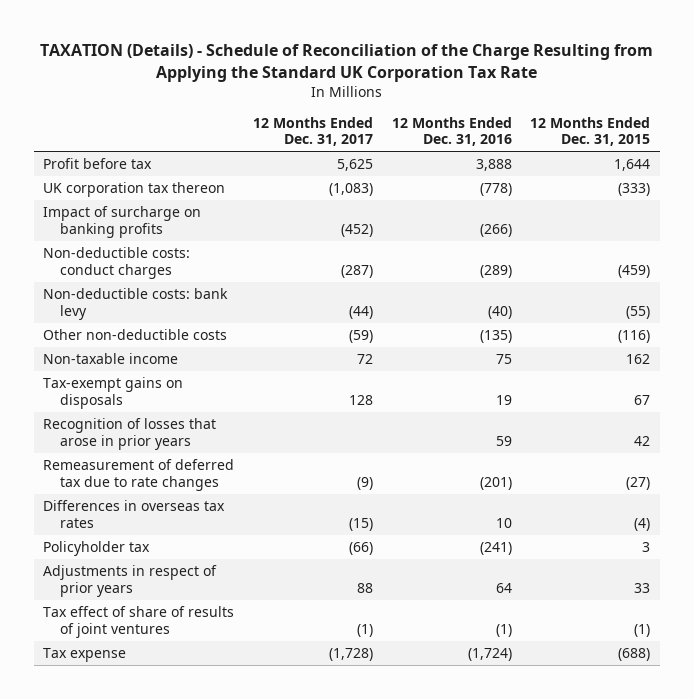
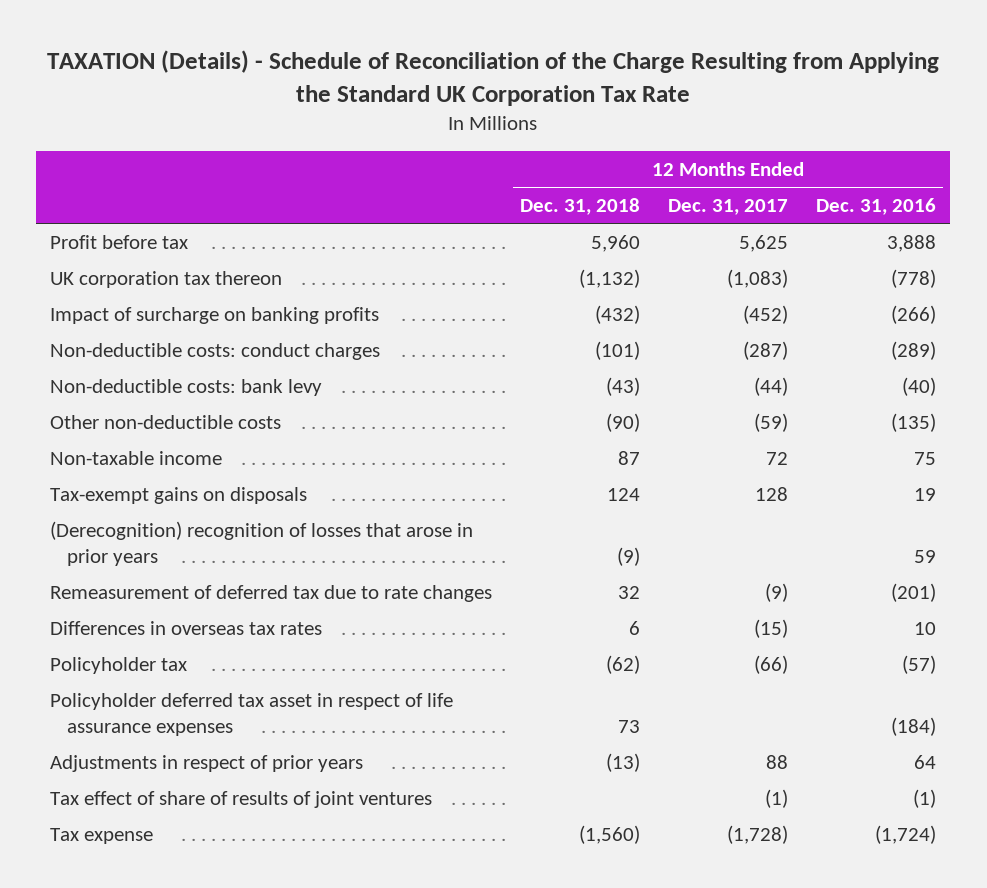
[530,117,651,147] 12 Months Ended Dec. 31, 2015 -> none
none -> [520,198,641,216] Dec. 31, 2018
[43,418,217,450] Recognition of losses that arose in prior years -> [50,520,474,566] (Derecognition) recognition of losses that arose in prior years
[479,542,512,556] (241) -> [902,654,937,674] (57)
none -> [50,692,454,736] Policyholder deferred tax asset in respect of life assurance expenses

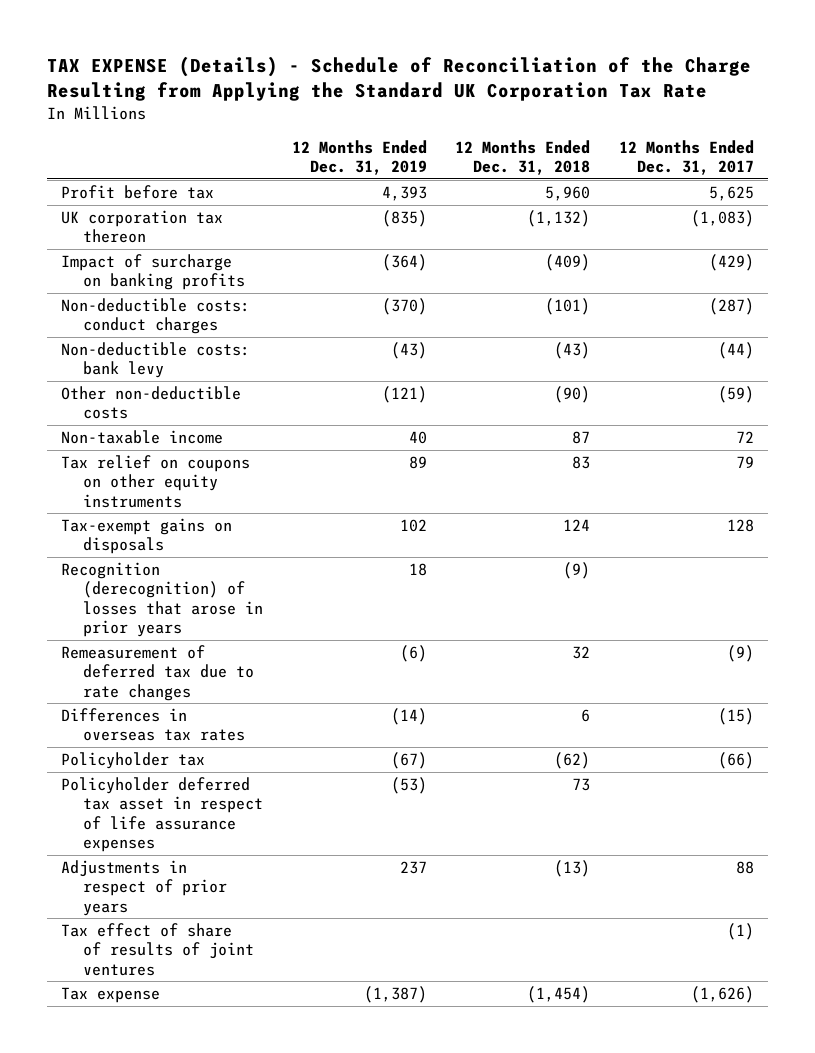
[47,49,940,106] TAXATION (Details) - Schedule of Reconciliation of the Charge Resulting from Applying the Standard UK Corporation Tax Rate -> [47,56,752,102] TAX EXPENSE (Details) - Schedule of Reconciliation of the Charge Resulting from Applying the Standard UK Corporation Tax Rate
[816,198,937,216] Dec. 31, 2016 -> none
none -> [291,139,427,176] 12 Months Ended Dec. 31, 2019
[595,304,641,324] (432) -> [545,254,591,272] (409)
[743,304,789,324] (452) -> [708,254,754,272] (429)
none -> [61,455,251,508] Tax relief on coupons on other equity instruments
[50,520,474,566] (Derecognition) recognition of losses that arose in prior years -> [61,562,264,637] Recognition (derecognition) of losses that arose in prior years
[579,824,641,844] (1,560) -> [527,986,591,1004] (1,454)
[727,824,789,844] (1,728) -> [690,986,754,1004] (1,626)

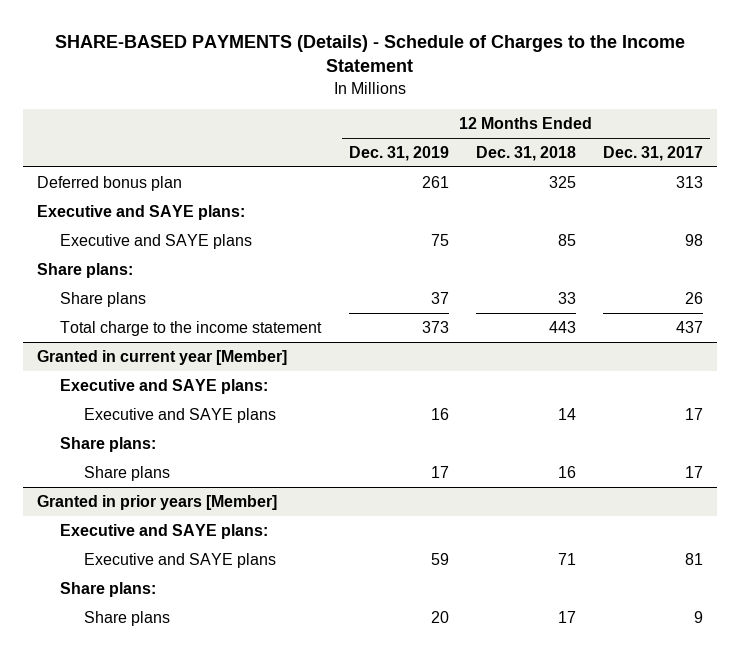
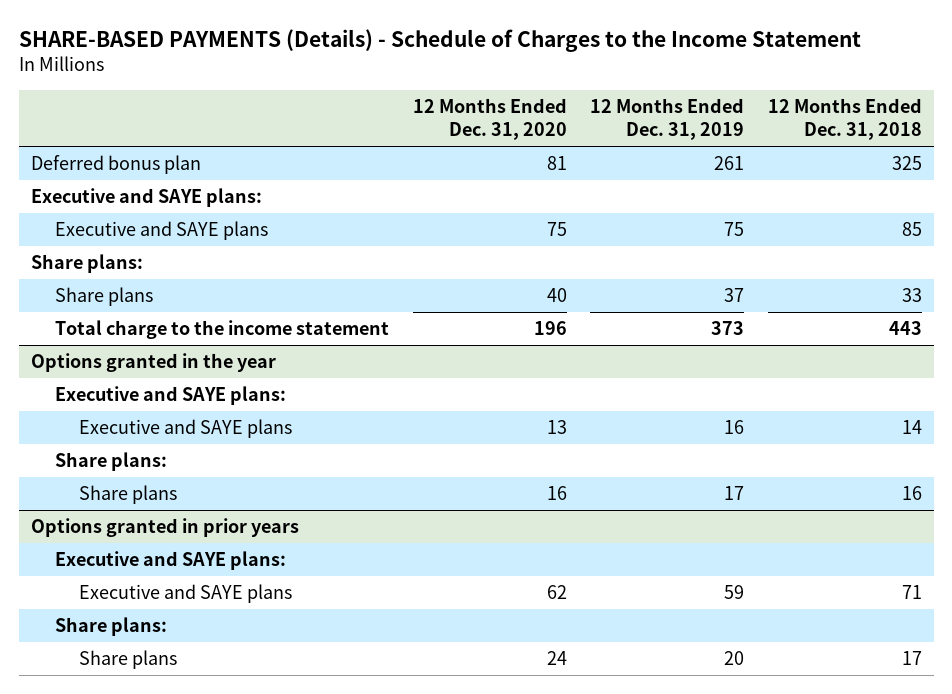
[603,145,704,161] Dec. 31, 2017 -> none
none -> [412,97,567,141] 12 Months Ended Dec. 31, 2020
[36,349,287,365] Granted in current year [Member] -> [30,353,276,373] Options granted in the year
[36,494,277,510] Granted in prior years [Member] -> [30,518,299,538] Options granted in prior years

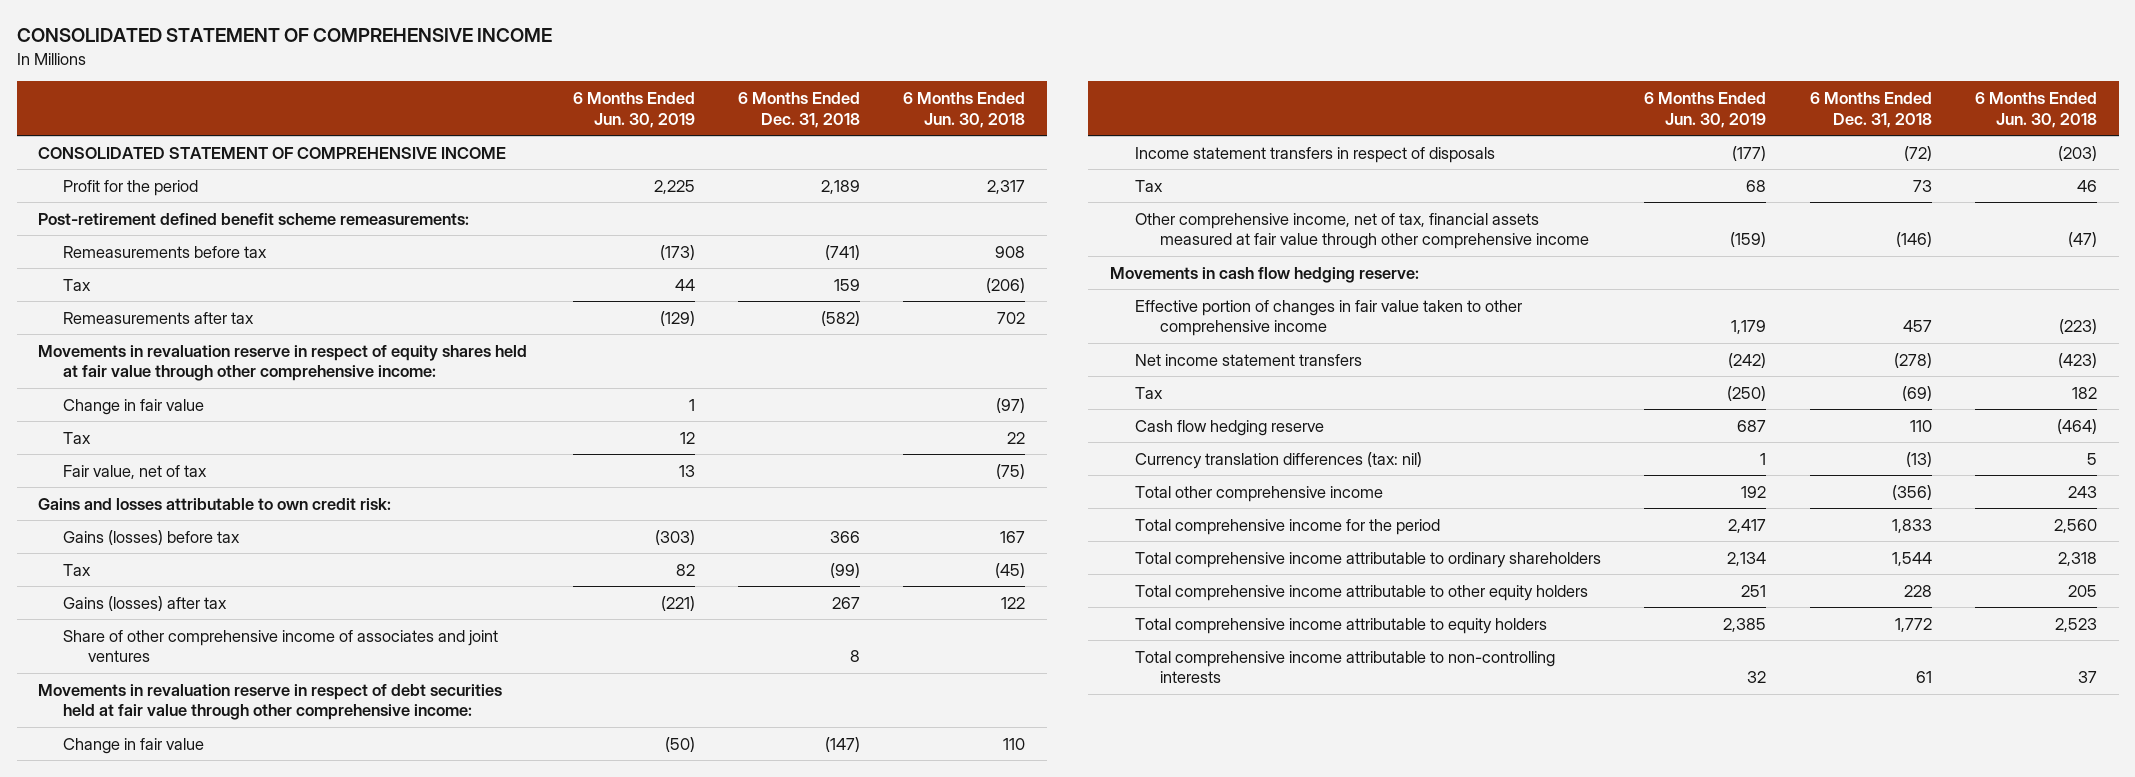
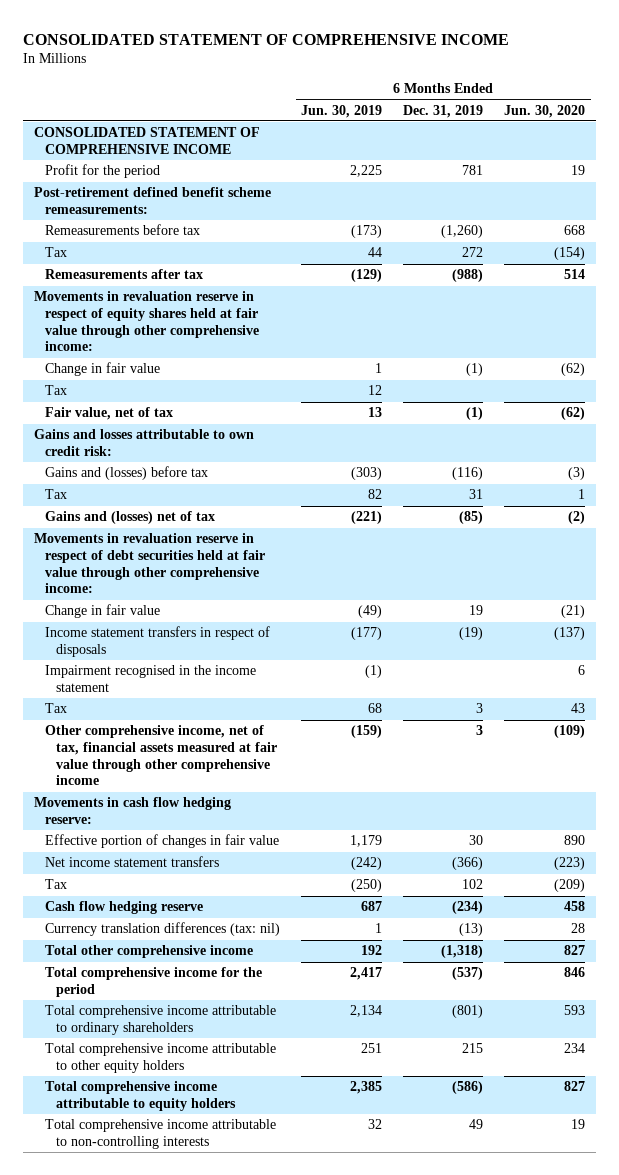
[737,91,860,128] 6 Months Ended Dec. 31, 2018 -> none
[903,91,1026,128] 6 Months Ended Jun. 30, 2018 -> none
none -> [403,104,484,118] Dec. 31, 2019
none -> [504,104,586,118] Jun. 30, 2020
[63,529,241,545] Gains (losses) before tax -> [44,466,208,481] Gains and (losses) before tax
[63,629,499,663] Share of other comprehensive income of associates and joint ventures -> none
[63,595,228,611] Gains (losses) after tax -> [44,511,215,525] Gains and (losses) net of tax
[664,736,695,752] (50) -> [358,605,383,619] (49)
none -> [44,665,256,693] Impairment recognised in the income statement
[1134,299,1522,337] Effective portion of changes in fair value taken to other comprehensive income -> [44,834,279,849] Effective portion of changes in fair value

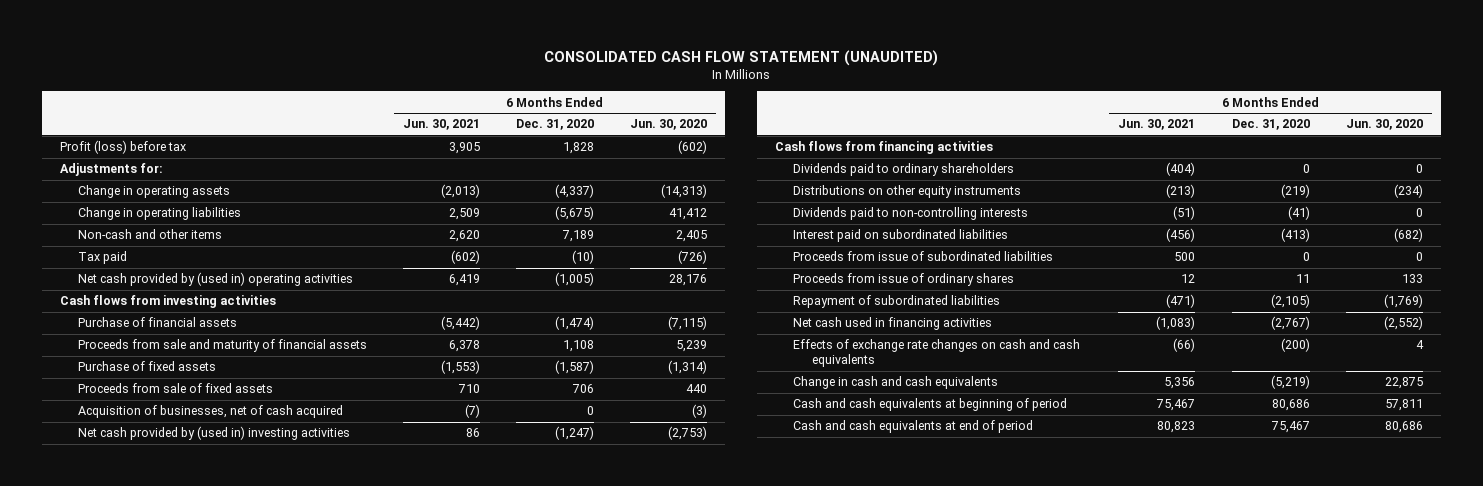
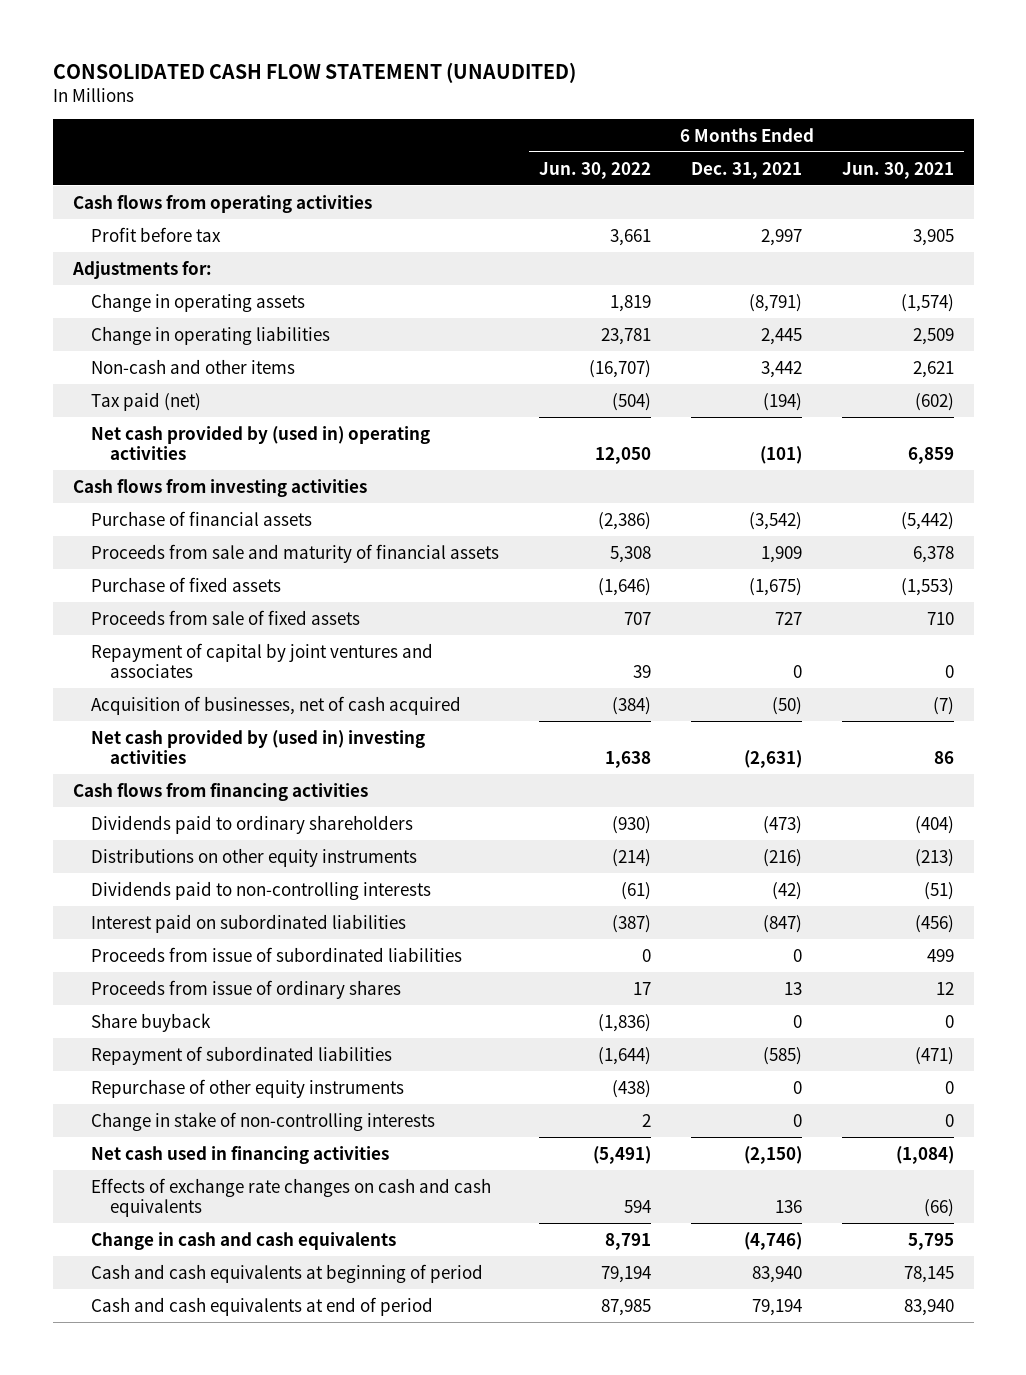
[516,119,595,131] Dec. 31, 2020 -> none
[630,119,708,131] Jun. 30, 2020 -> none
none -> [539,161,652,179] Jun. 30, 2022
none -> [691,161,803,179] Dec. 31, 2021
none -> [72,194,372,213] Cash flows from operating activities
[59,140,186,155] Profit (loss) before tax -> [91,226,222,242] Profit before tax
[441,184,481,199] (2,013) -> [900,293,954,312] (1,574)
[449,230,481,243] 2,620 -> [912,360,954,378] 2,621
[78,251,128,265] Tax paid -> [91,391,202,411] Tax paid (net)
[449,274,481,287] 6,419 -> [907,447,954,465] 6,859
none -> [91,642,434,679] Repayment of capital by joint ventures and associates
[1174,252,1196,262] 500 -> [926,948,954,962] 499
none -> [91,1012,212,1032] Share buyback
none -> [91,1078,405,1098] Repurchase of other equity instruments
none -> [91,1111,436,1131] Change in stake of non-controlling interests
[1156,316,1196,331] (1,083) -> [895,1145,954,1164] (1,084)
[1164,377,1196,390] 5,356 -> [907,1232,954,1250] 5,795
[1156,399,1196,412] 75,467 -> [903,1265,954,1283] 78,145
[1157,421,1196,434] 80,823 -> [903,1298,954,1316] 83,940

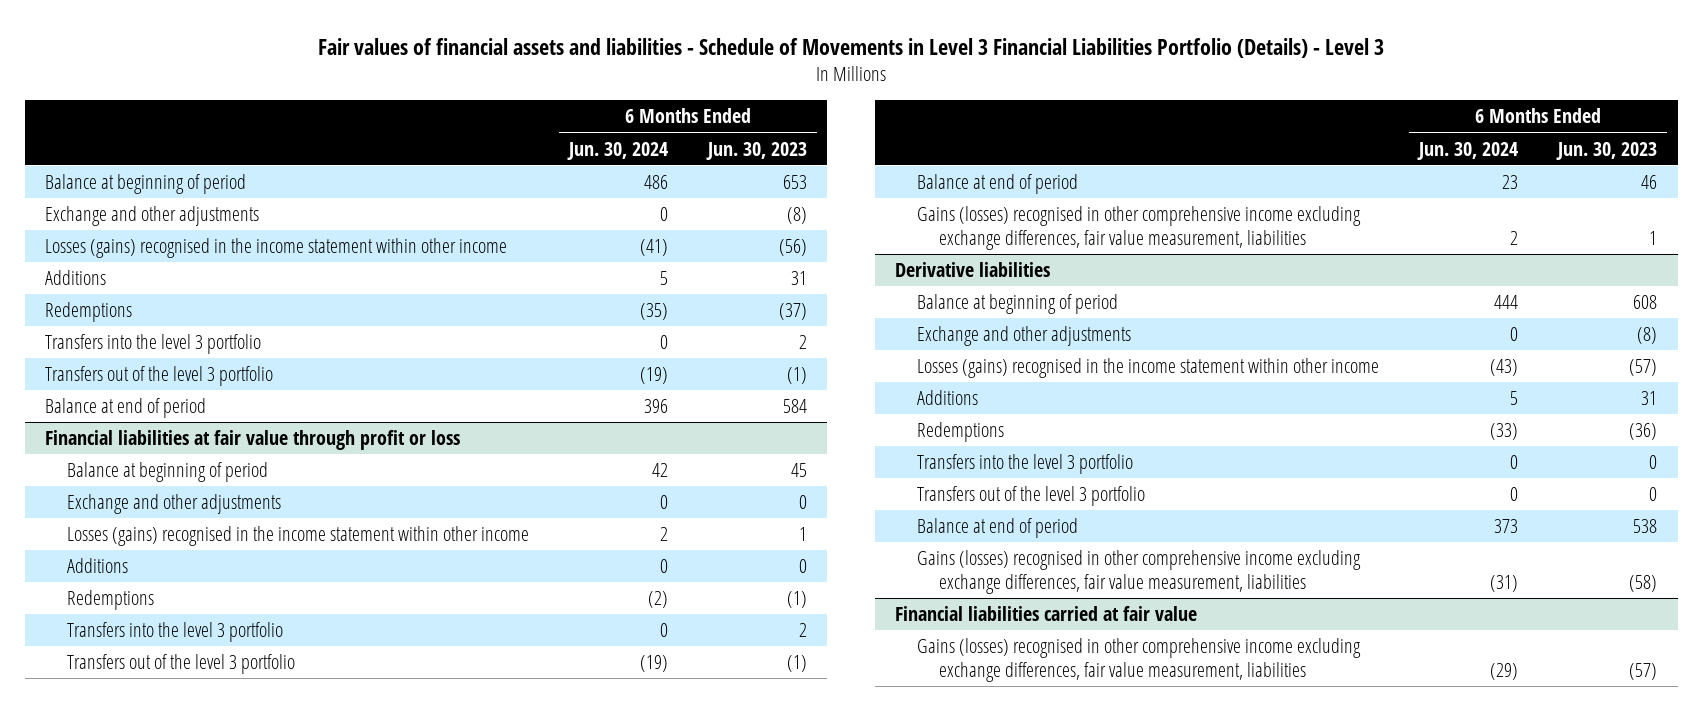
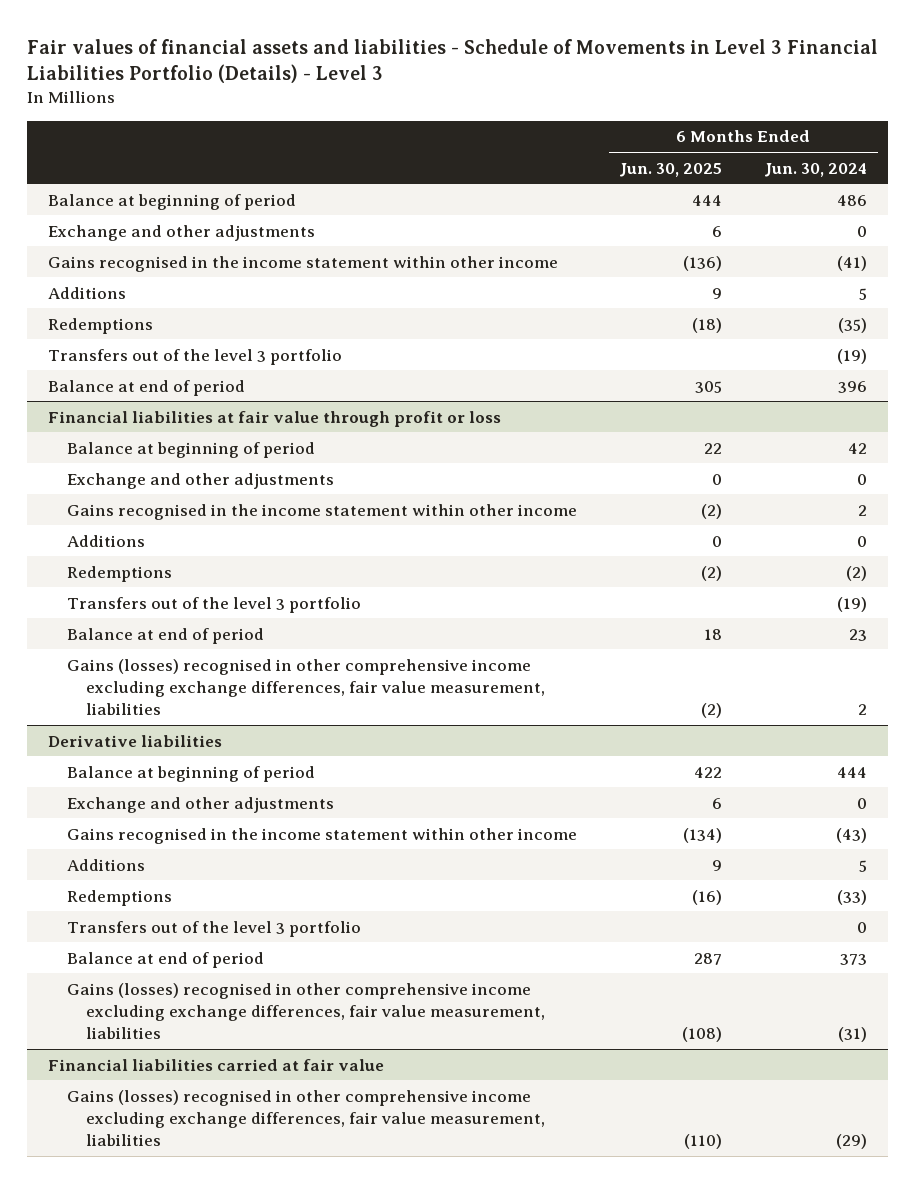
[706,141,808,160] Jun. 30, 2023 -> none
none -> [619,162,723,177] Jun. 30, 2025
[45,237,508,258] Losses (gains) recognised in the income statement within other income -> [48,255,559,272] Gains recognised in the income statement within other income
[45,333,262,354] Transfers into the level 3 portfolio -> none
[66,525,529,546] Losses (gains) recognised in the income statement within other income -> [67,503,578,520] Gains recognised in the income statement within other income
[66,621,283,642] Transfers into the level 3 portfolio -> none
[917,357,1380,378] Losses (gains) recognised in the income statement within other income -> [67,827,578,844] Gains recognised in the income statement within other income
[917,453,1134,474] Transfers into the level 3 portfolio -> none

